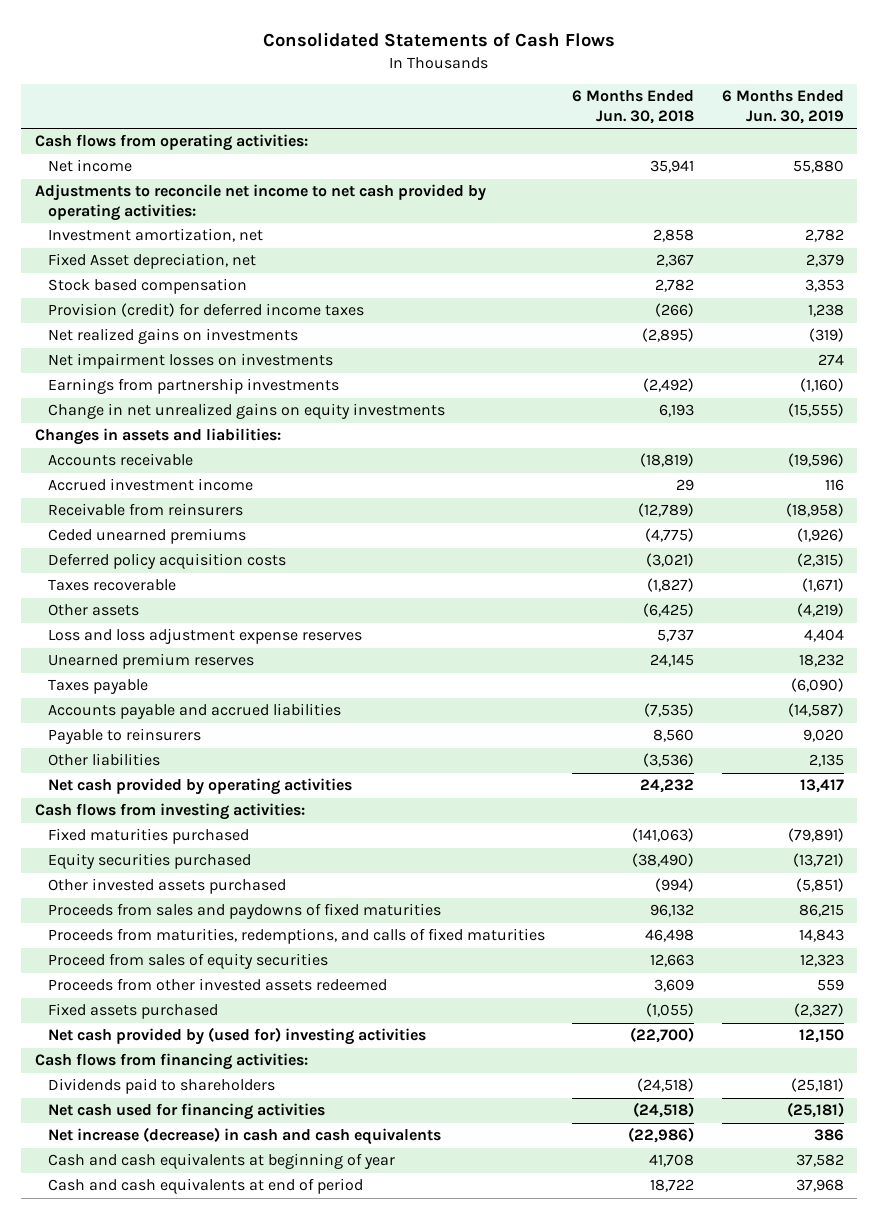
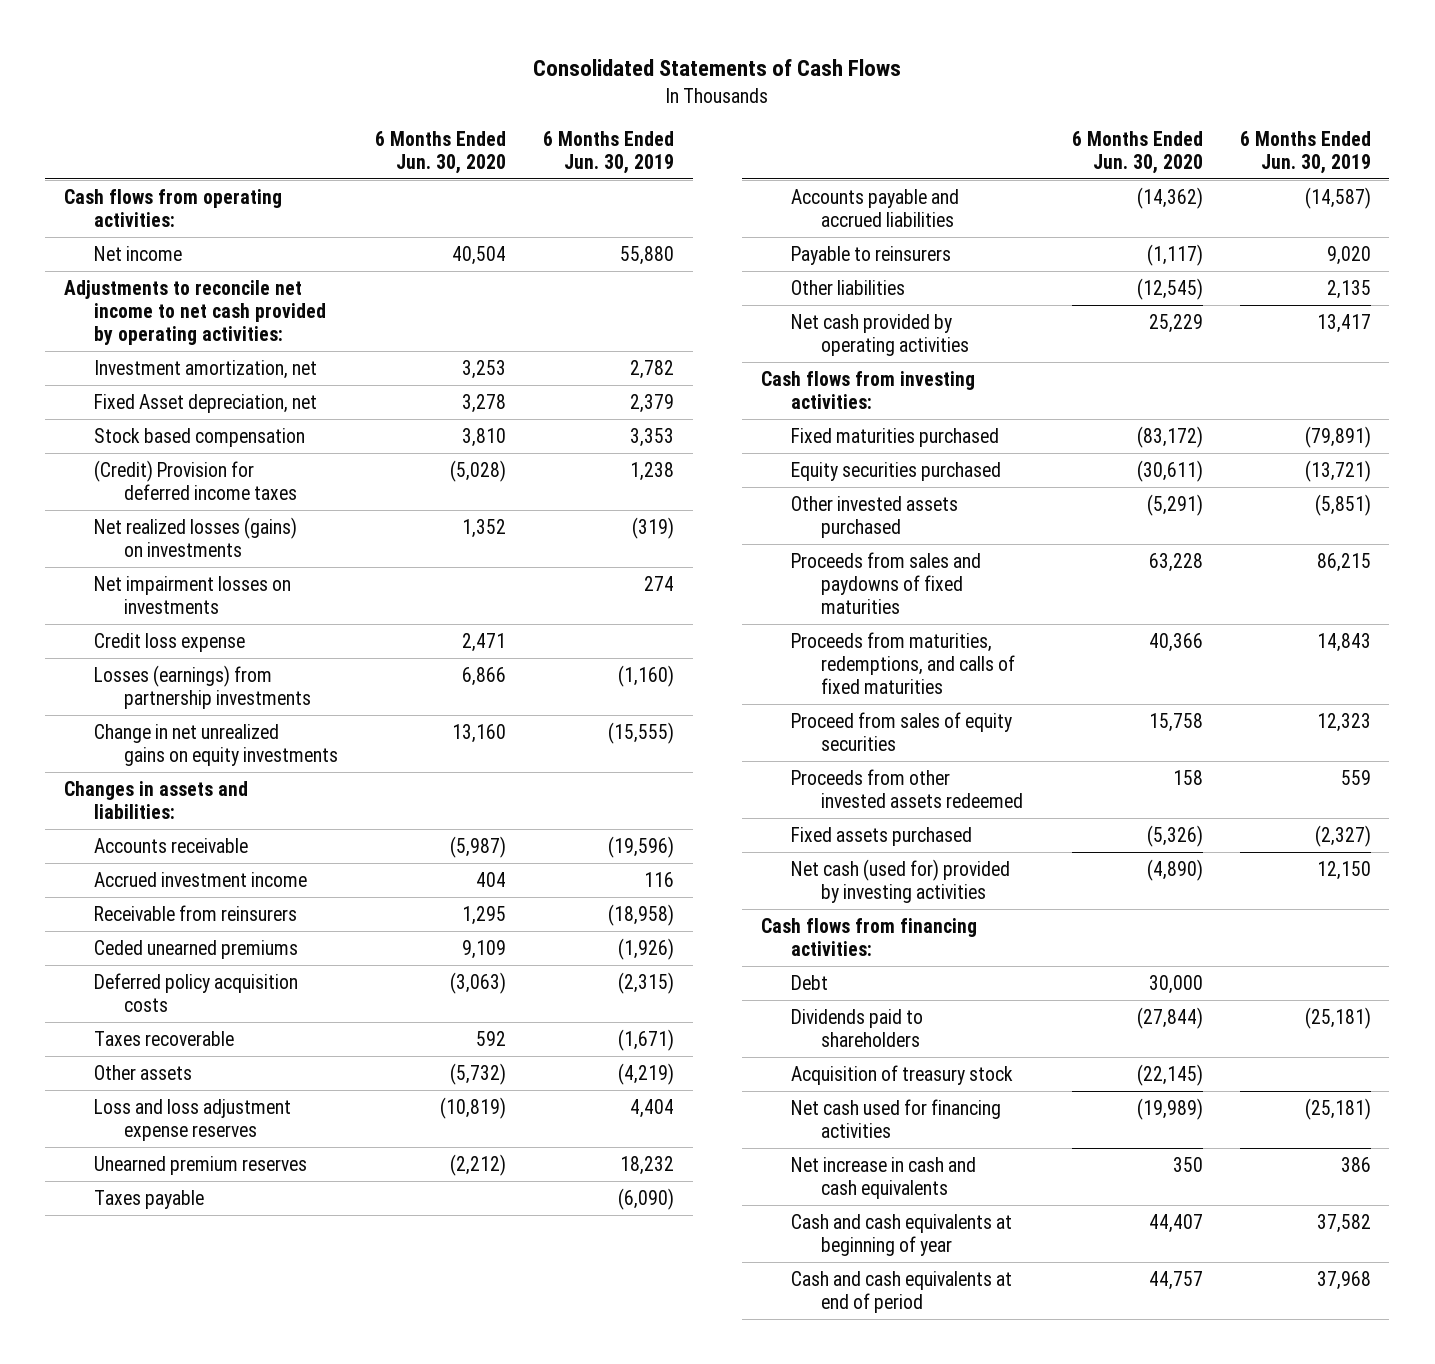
[572,90,695,124] 6 Months Ended Jun. 30, 2018 -> none
none -> [375,130,507,175] 6 Months Ended Jun. 30, 2020
[47,303,364,318] Provision (credit) for deferred income taxes -> [94,459,298,500] (Credit) Provision for deferred income taxes
[47,328,298,345] Net realized gains on investments -> [94,516,298,557] Net realized losses (gains) on investments
none -> [94,632,246,652] Credit loss expense
[47,378,339,395] Earnings from partnership investments -> [94,664,312,709] Losses (earnings) from partnership investments
[47,1027,426,1046] Net cash provided by (used for) investing activities -> [790,858,1010,903] Net cash (used for) provided by investing activities
none -> [790,974,828,990] Debt
none -> [790,1064,1013,1085] Acquisition of treasury stock
[47,1127,441,1146] Net increase (decrease) in cash and cash equivalents -> [790,1156,976,1199] Net increase in cash and cash equivalents

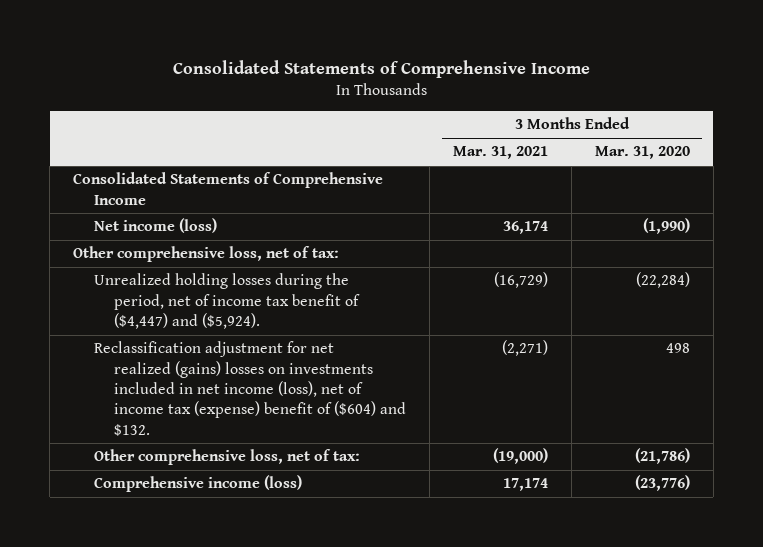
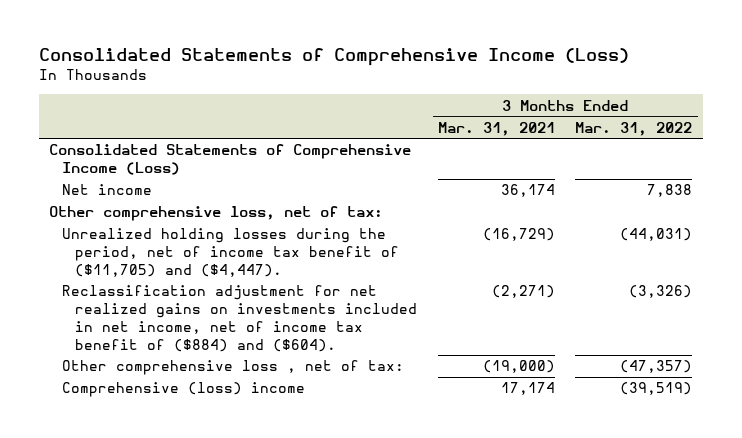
[172,60,590,79] Consolidated Statements of Comprehensive Income -> [38,47,629,66] Consolidated Statements of Comprehensive Income (Loss)
[595,146,691,160] Mar. 31, 2020 -> none
none -> [575,121,693,136] Mar. 31, 2022
[73,172,384,205] Consolidated Statements of Comprehensive Income -> [49,144,412,176] Consolidated Statements of Comprehensive Income (Loss)
[93,218,217,234] Net income (loss) -> [62,184,153,196] Net income
[93,273,361,330] Unrealized holding losses during the period, net of income tax benefit of ($4,447) and ($5,924). -> [62,228,400,277] Unrealized holding losses during the period, net of income tax benefit of ($11,705) and ($4,447).
[93,341,407,436] Reclassification adjustment for net realized (gains) losses on investments included in net income (loss), net of income tax (expense) benefit of ($604) and $132. -> [62,285,418,352] Reclassification adjustment for net realized gains on investments included in net income, net of income tax benefit of ($884) and ($604).
[93,449,360,466] Other comprehensive loss, net of tax: -> [62,360,405,376] Other comprehensive loss , net of tax:
[93,475,302,493] Comprehensive income (loss) -> [62,382,306,398] Comprehensive (loss) income

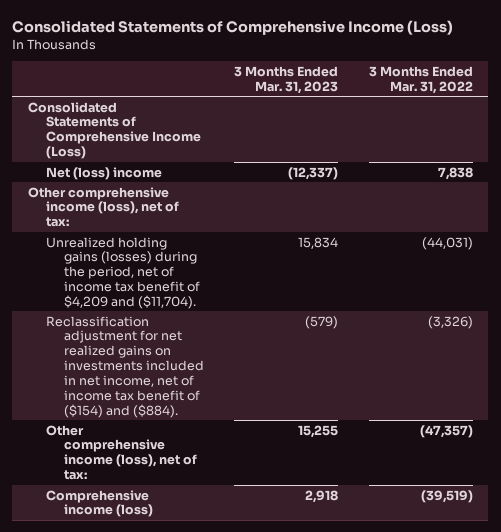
[437,121,555,136] Mar. 31, 2021 -> none
none -> [234,65,339,94] 3 Months Ended Mar. 31, 2023
[62,184,153,196] Net income -> [45,166,162,180] Net (loss) income
[49,206,384,222] Other comprehensive loss, net of tax: -> [27,186,179,228] Other comprehensive income (loss), net of tax:
[62,228,400,277] Unrealized holding losses during the period, net of income tax benefit of ($11,705) and ($4,447). -> [45,236,200,309] Unrealized holding gains (losses) during the period, net of income tax benefit of $4,209 and ($11,704).
[62,285,418,352] Reclassification adjustment for net realized gains on investments included in net income, net of income tax benefit of ($884) and ($604). -> [45,315,204,418] Reclassification adjustment for net realized gains on investments included in net income, net of income tax benefit of ($154) and ($884).
[62,360,405,376] Other comprehensive loss , net of tax: -> [45,424,197,481] Other comprehensive income (loss), net of tax:
[62,382,306,398] Comprehensive (loss) income -> [45,489,153,518] Comprehensive income (loss)

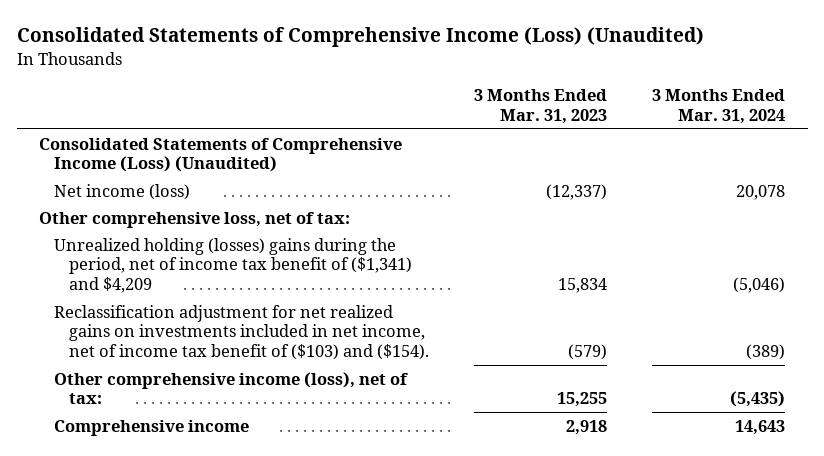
[12,19,454,35] Consolidated Statements of Comprehensive Income (Loss) -> [16,27,704,48] Consolidated Statements of Comprehensive Income (Loss) (Unaudited)
[368,65,473,94] 3 Months Ended Mar. 31, 2022 -> none
none -> [652,89,786,124] 3 Months Ended Mar. 31, 2024
[27,101,201,160] Consolidated Statements of Comprehensive Income (Loss) -> [39,137,403,173] Consolidated Statements of Comprehensive Income (Loss) (Unaudited)
[45,166,162,180] Net (loss) income -> [53,183,190,200] Net income (loss)
[27,186,179,228] Other comprehensive income (loss), net of tax: -> [39,211,351,228] Other comprehensive loss, net of tax:
[45,236,200,309] Unrealized holding gains (losses) during the period, net of income tax benefit of $4,209 and ($11,704). -> [53,237,412,294] Unrealized holding (losses) gains during the period, net of income tax benefit of ($1,341) and $4,209
[45,315,204,418] Reclassification adjustment for net realized gains on investments included in net income, net of income tax benefit of ($154) and ($884). -> [53,304,429,361] Reclassification adjustment for net realized gains on investments included in net income, net of income tax benefit of ($103) and ($154).
[45,489,153,518] Comprehensive income (loss) -> [53,419,249,436] Comprehensive income

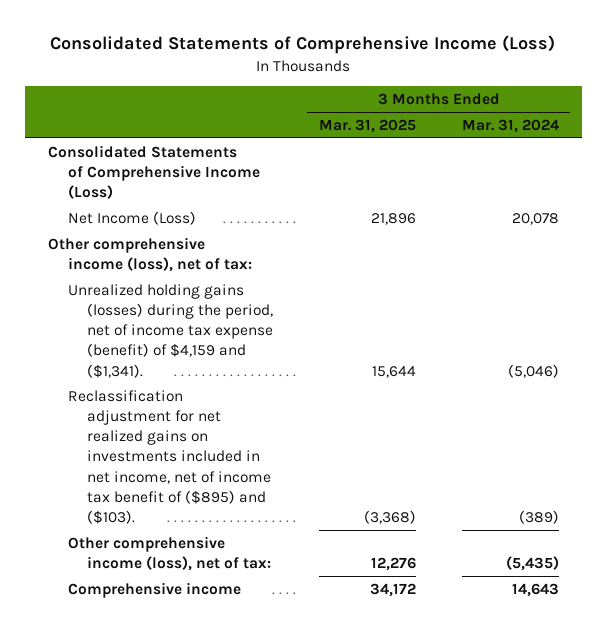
[16,27,704,48] Consolidated Statements of Comprehensive Income (Loss) (Unaudited) -> [50,35,556,55] Consolidated Statements of Comprehensive Income (Loss)
[473,89,607,124] 3 Months Ended Mar. 31, 2023 -> none
none -> [318,118,416,133] Mar. 31, 2025
[39,137,403,173] Consolidated Statements of Comprehensive Income (Loss) (Unaudited) -> [48,144,260,200] Consolidated Statements of Comprehensive Income (Loss)
[53,183,190,200] Net income (loss) -> [67,210,196,225] Net Income (Loss)
[39,211,351,228] Other comprehensive loss, net of tax: -> [48,236,252,273] Other comprehensive income (loss), net of tax:
[53,237,412,294] Unrealized holding (losses) gains during the period, net of income tax benefit of ($1,341) and $4,209 -> [67,283,274,378] Unrealized holding gains (losses) during the period, net of income tax expense (benefit) of $4,159 and ($1,341).
[53,304,429,361] Reclassification adjustment for net realized gains on investments included in net income, net of income tax benefit of ($103) and ($154). -> [67,389,272,524] Reclassification adjustment for net realized gains on investments included in net income, net of income tax benefit of ($895) and ($103).

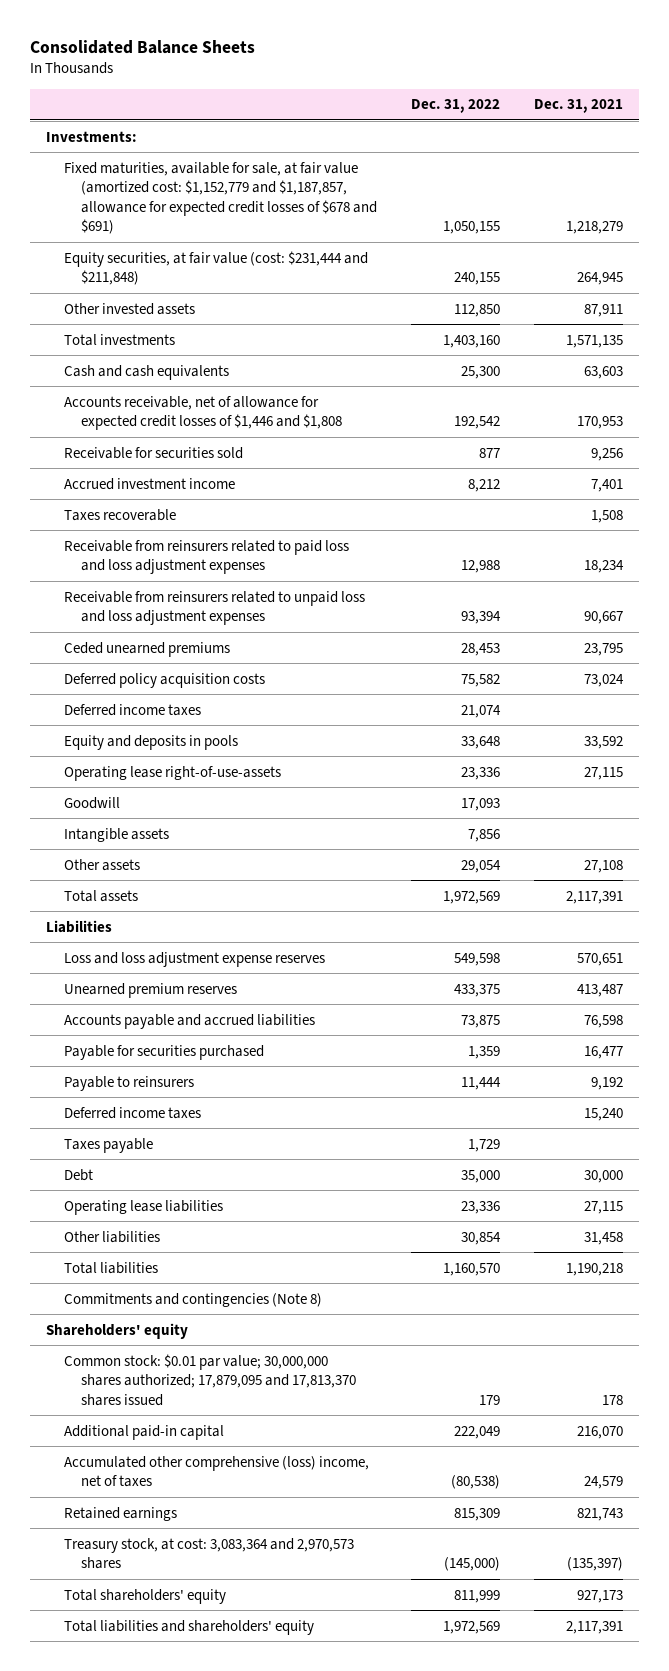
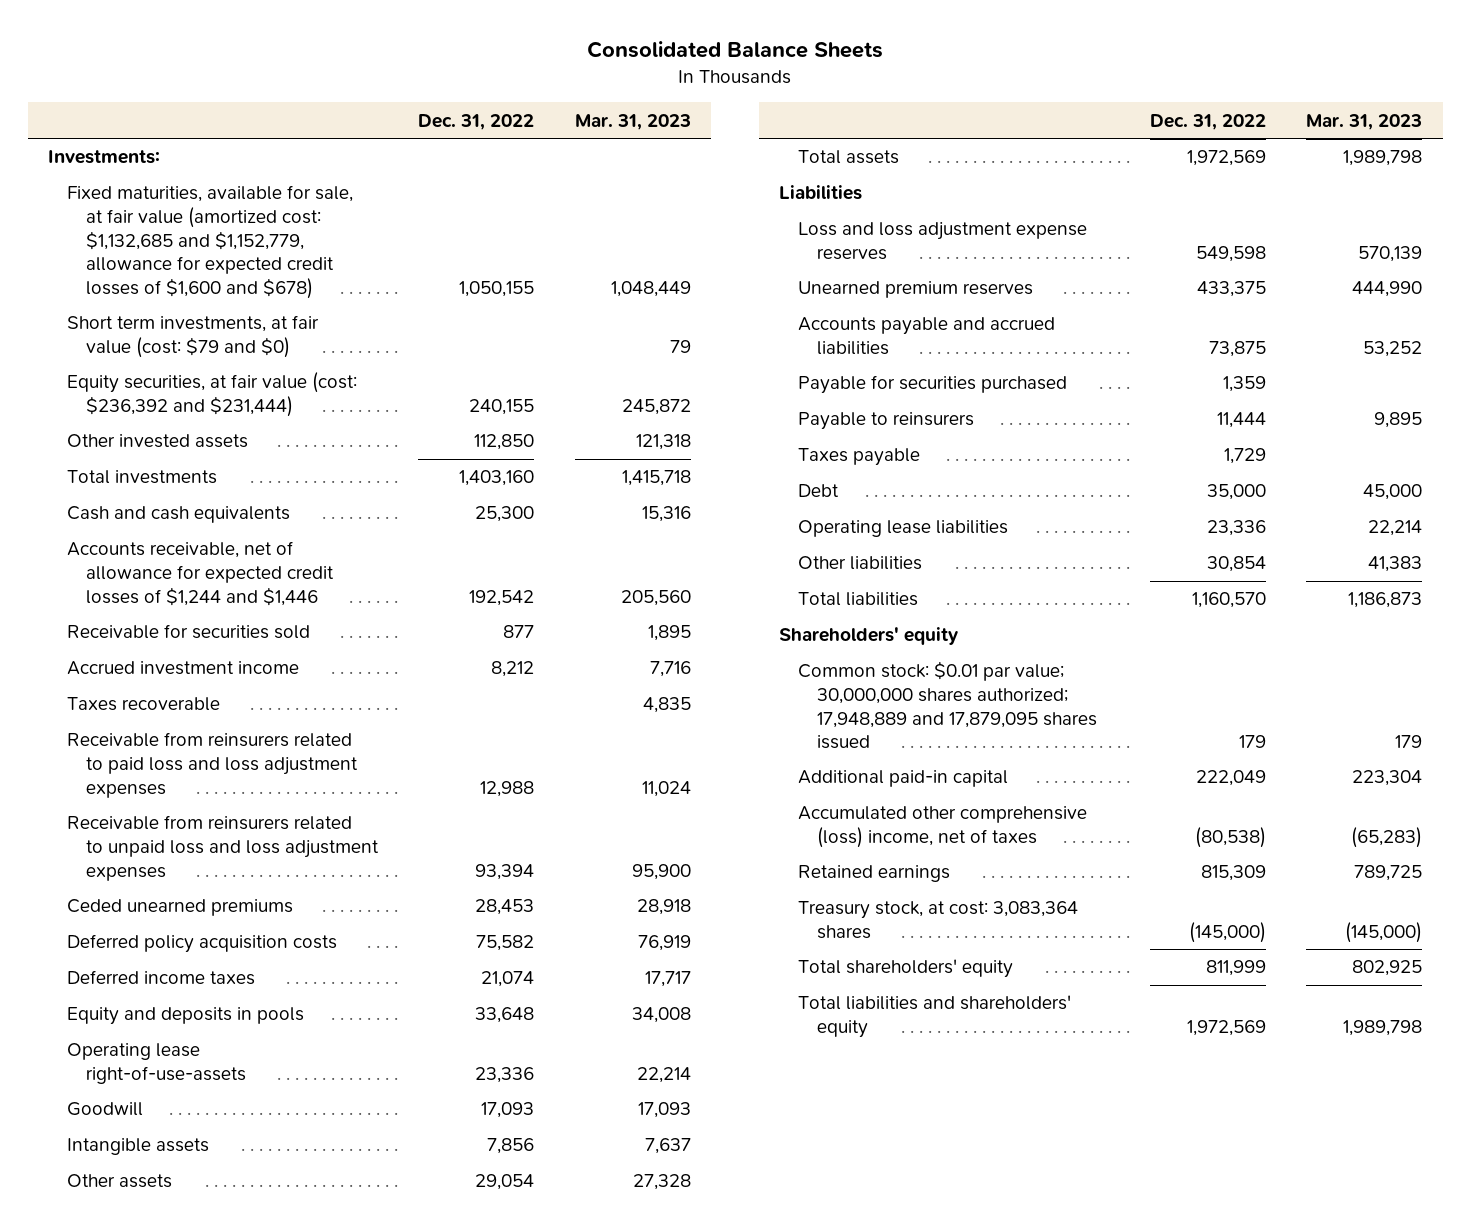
[533,99,623,114] Dec. 31, 2021 -> none
none -> [574,113,691,130] Mar. 31, 2023
[63,161,378,235] Fixed maturities, available for sale, at fair value (amortized cost: $1,152,779 and $1,187,857, allowance for expected credit losses of $678 and $691) -> [66,185,353,299] Fixed maturities, available for sale, at fair value (amortized cost: $1,132,685 and $1,152,779, allowance for expected credit losses of $1,600 and $678)
none -> [66,315,319,358] Short term investments, at fair value (cost: $79 and $0)
[63,250,368,286] Equity securities, at fair value (cost: $231,444 and $211,848) -> [66,372,357,417] Equity securities, at fair value (cost: $236,392 and $231,444)
[63,395,343,431] Accounts receivable, net of allowance for expected credit losses of $1,446 and $1,808 -> [66,541,335,606] Accounts receivable, net of allowance for expected credit losses of $1,244 and $1,446
[63,1106,201,1119] Deferred income taxes -> none
[63,1292,322,1307] Commitments and contingencies (Note 8) -> none
[63,1353,357,1406] Common stock: $0.01 par value; 30,000,000 shares authorized; 17,879,095 and 17,813,370 shares issued -> [798,661,1098,750] Common stock: $0.01 par value; 30,000,000 shares authorized; 17,948,889 and 17,879,095 shares issued
[63,1537,354,1570] Treasury stock, at cost: 3,083,364 and 2,970,573 shares -> [798,901,1079,939] Treasury stock, at cost: 3,083,364 shares

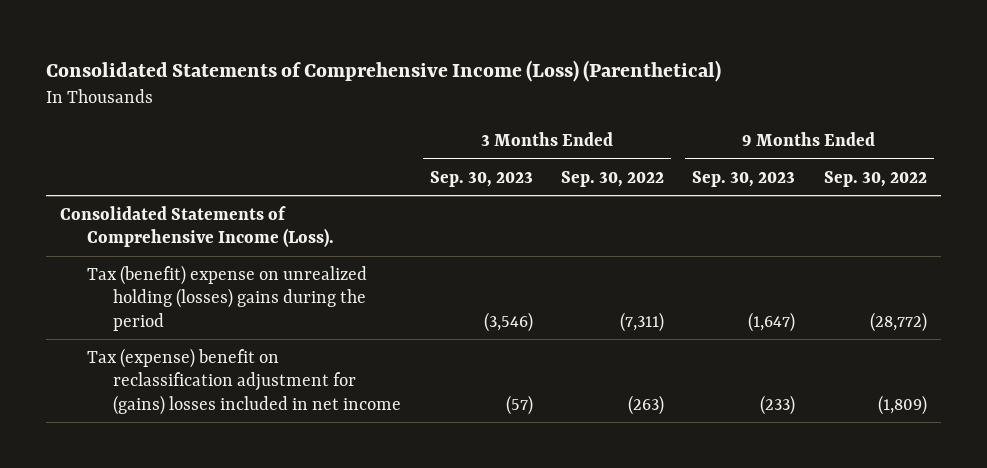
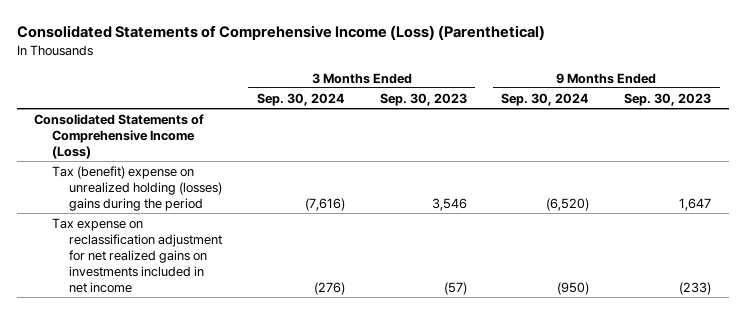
[560,170,664,187] Sep. 30, 2022 -> none
[823,170,927,187] Sep. 30, 2022 -> none
none -> [257,92,346,106] Sep. 30, 2024
none -> [501,92,590,106] Sep. 30, 2024
[60,205,334,248] Consolidated Statements of Comprehensive Income (Loss). -> [34,113,205,159] Consolidated Statements of Comprehensive Income (Loss)
[483,311,533,332] (3,546) -> [431,197,467,211] 3,546
[748,311,796,332] (1,647) -> [679,197,712,211] 1,647
[86,347,402,415] Tax (expense) benefit on reclassification adjustment for (gains) losses included in net income -> [51,217,223,293] Tax expense on reclassification adjustment for net realized gains on investments included in net income

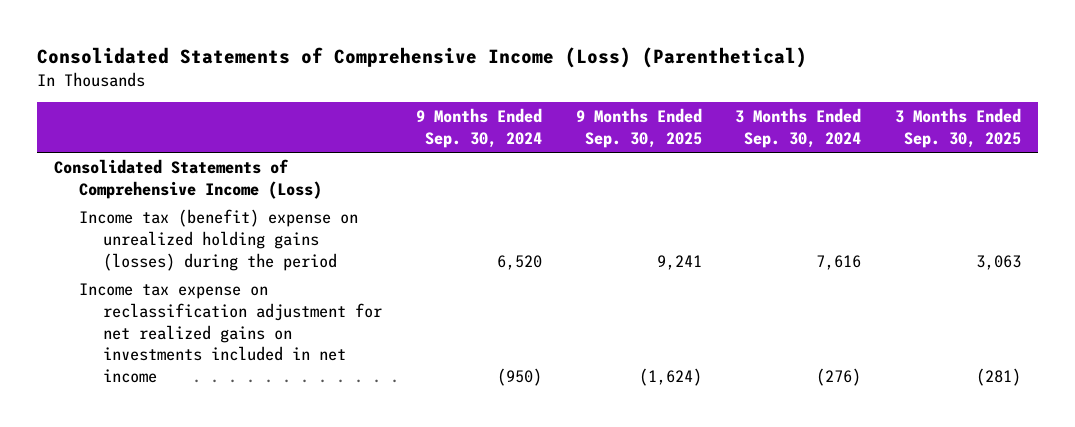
[379,92,467,106] Sep. 30, 2023 -> none
[624,92,712,106] Sep. 30, 2023 -> none
none -> [575,108,702,149] 9 Months Ended Sep. 30, 2025
none -> [894,108,1021,149] 3 Months Ended Sep. 30, 2025
[51,165,223,211] Tax (benefit) expense on unrealized holding (losses) gains during the period -> [78,209,358,271] Income tax (benefit) expense on unrealized holding gains (losses) during the period
[305,197,346,211] (7,616) -> [816,254,862,270] 7,616
[546,197,590,211] (6,520) -> [496,254,542,270] 6,520
[51,217,223,293] Tax expense on reclassification adjustment for net realized gains on investments included in net income -> [78,283,383,383] Income tax expense on reclassification adjustment for net realized gains on investments included in net income

